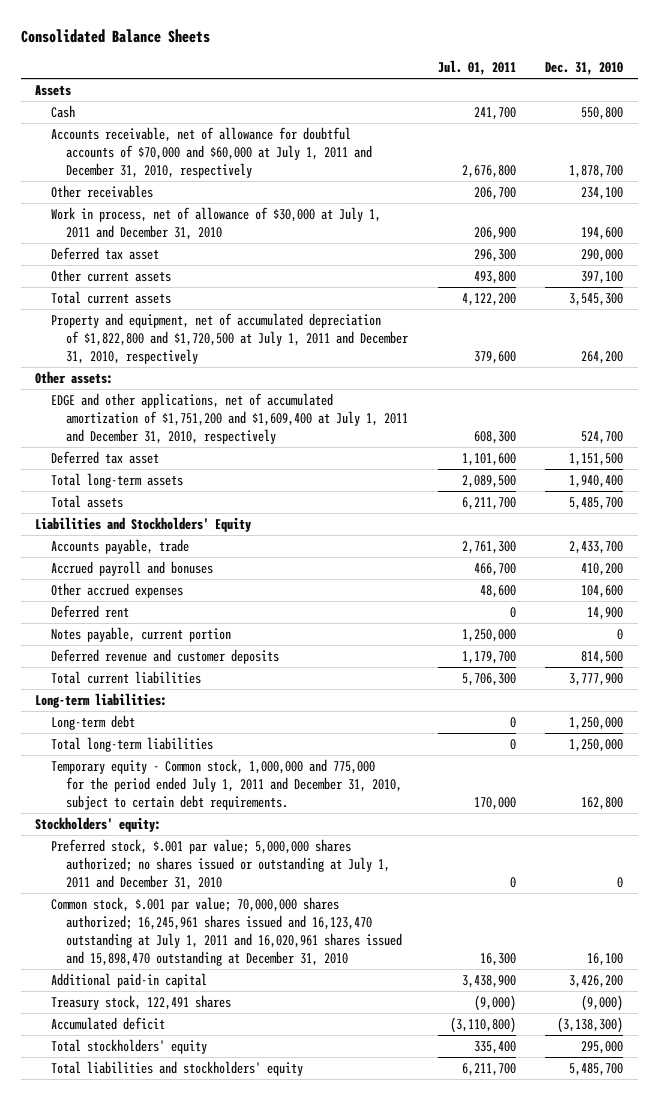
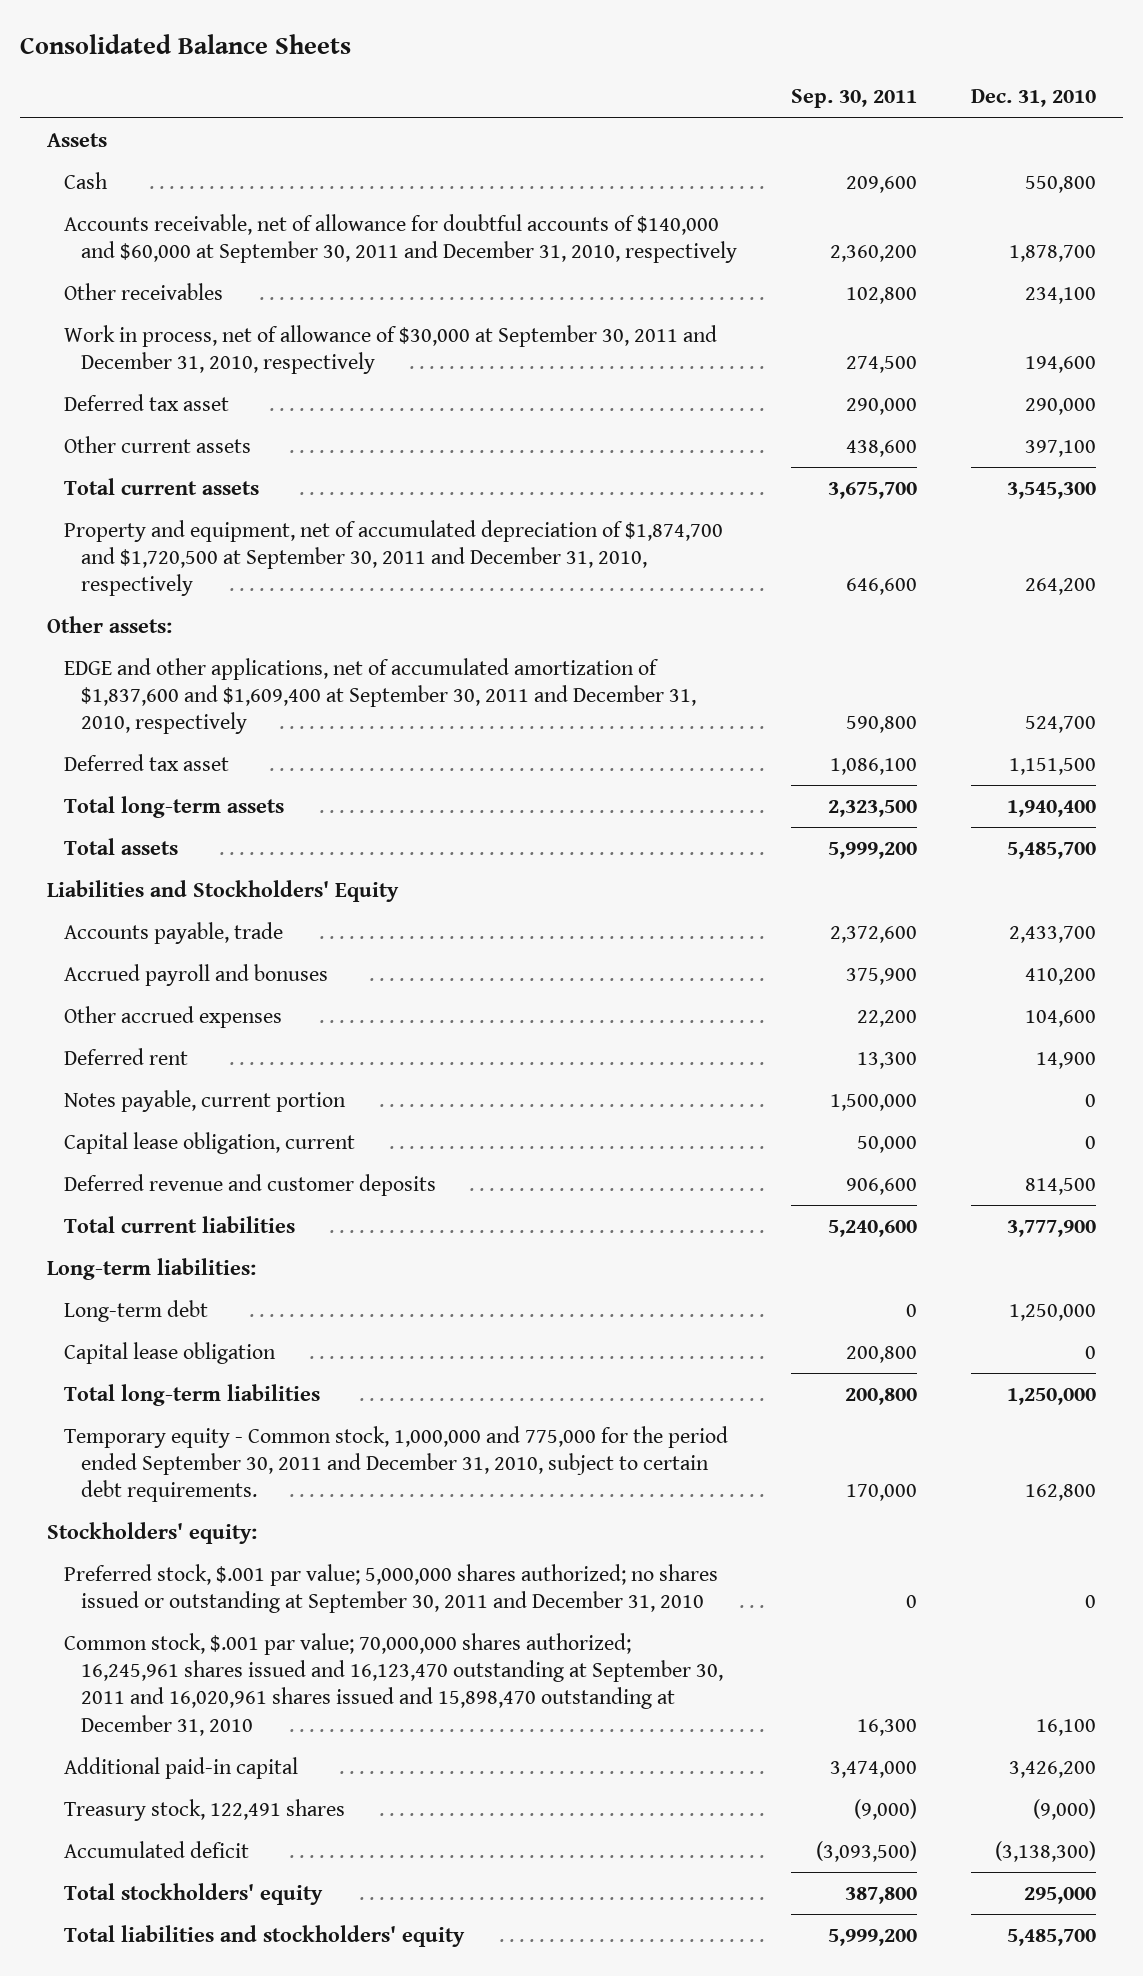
[437,60,516,76] Jul. 01, 2011 -> none
none -> [790,89,917,109] Sep. 30, 2011
[50,126,373,178] Accounts receivable, net of allowance for doubtful accounts of $70,000 and $60,000 at July 1, 2011 and December 31, 2010, respectively -> [63,213,737,264] Accounts receivable, net of allowance for doubtful accounts of $140,000 and $60,000 at September 30, 2011 and December 31, 2010, respectively
[50,206,381,240] Work in process, net of allowance of $30,000 at July 1, 2011 and December 31, 2010 -> [63,324,717,375] Work in process, net of allowance of $30,000 at September 30, 2011 and December 31, 2010, respectively
[50,312,409,364] Property and equipment, net of accumulated depreciation of $1,822,800 and $1,720,500 at July 1, 2011 and December 31, 2010, respectively -> [63,519,723,597] Property and equipment, net of accumulated depreciation of $1,874,700 and $1,720,500 at September 30, 2011 and December 31, 2010, respectively
[50,392,409,444] EDGE and other applications, net of accumulated amortization of $1,751,200 and $1,609,400 at July 1, 2011 and December 31, 2010, respectively -> [63,657,696,735] EDGE and other applications, net of accumulated amortization of $1,837,600 and $1,609,400 at September 30, 2011 and December 31, 2010, respectively
none -> [63,1131,355,1154] Capital lease obligation, current
none -> [63,1341,276,1364] Capital lease obligation
[50,758,403,810] Temporary equity - Common stock, 1,000,000 and 775,000 for the period ended July 1, 2011 and December 31, 2010, subject to certain debt requirements. -> [63,1425,728,1503] Temporary equity - Common stock, 1,000,000 and 775,000 for the period ended September 30, 2011 and December 31, 2010, subject to certain debt requirements.
[50,838,391,890] Preferred stock, $.001 par value; 5,000,000 shares authorized; no shares issued or outstanding at July 1, 2011 and December 31, 2010 -> [63,1563,718,1614] Preferred stock, $.001 par value; 5,000,000 shares authorized; no shares issued or outstanding at September 30, 2011 and December 31, 2010
[50,896,403,966] Common stock, $.001 par value; 70,000,000 shares authorized; 16,245,961 shares issued and 16,123,470 outstanding at July 1, 2011 and 16,020,961 shares issued and 15,898,470 outstanding at December 31, 2010 -> [63,1632,723,1736] Common stock, $.001 par value; 70,000,000 shares authorized; 16,245,961 shares issued and 16,123,470 outstanding at September 30, 2011 and 16,020,961 shares issued and 15,898,470 outstanding at December 31, 2010

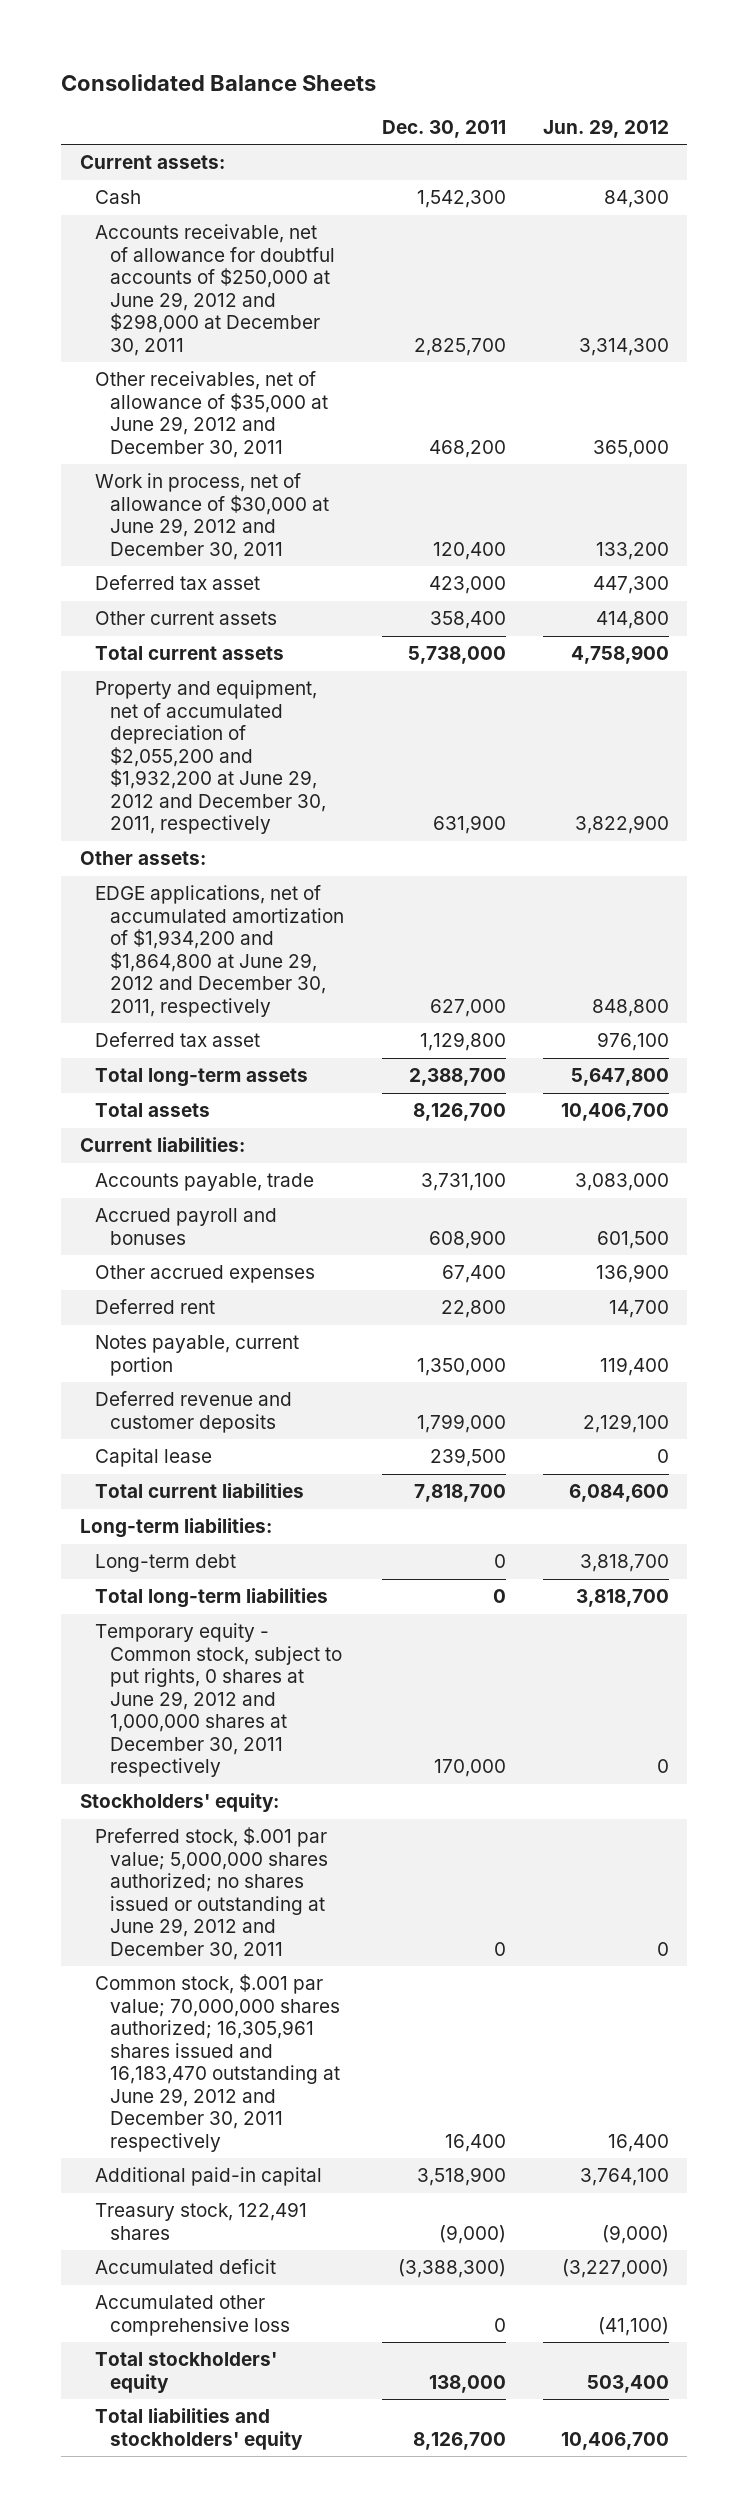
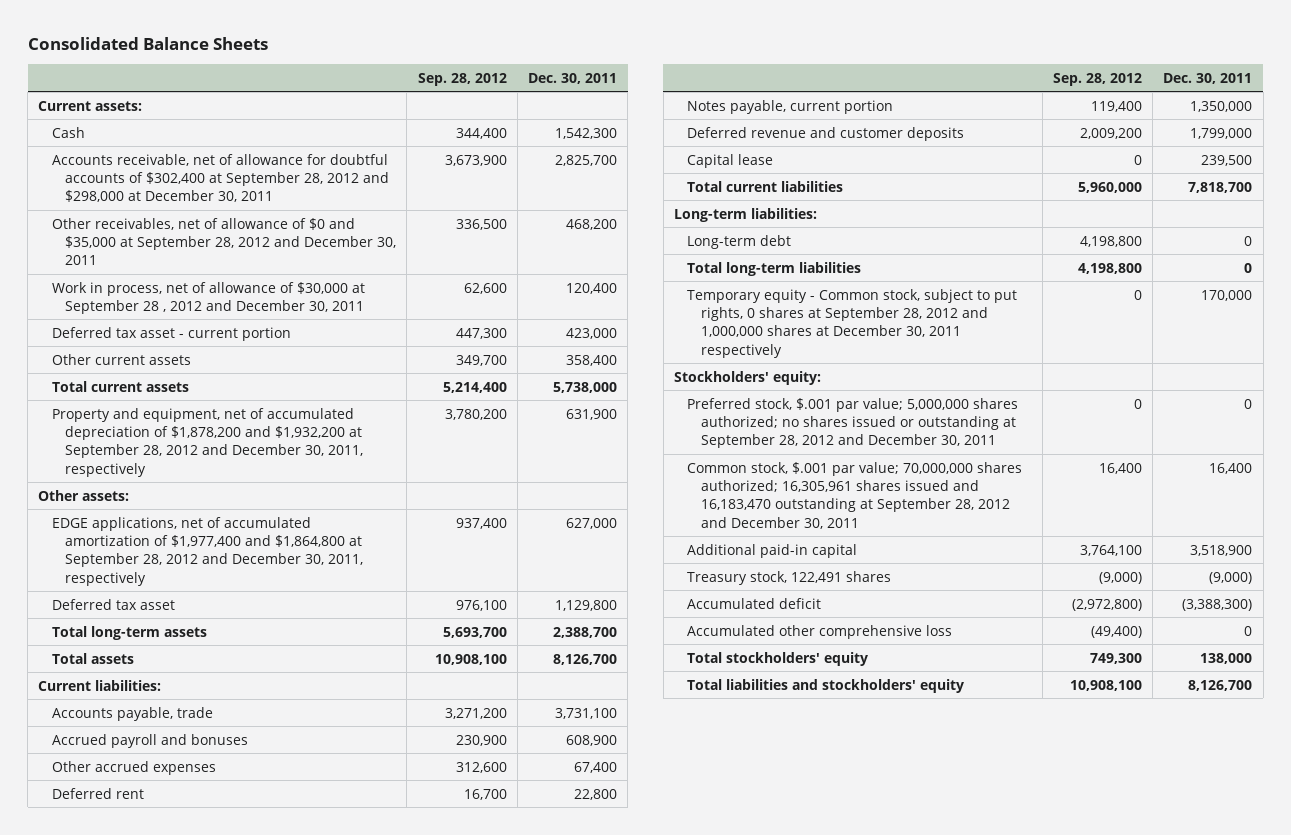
[542,119,669,139] Jun. 29, 2012 -> none
none -> [417,72,507,86] Sep. 28, 2012
[94,224,336,356] Accounts receivable, net of allowance for doubtful accounts of $250,000 at June 29, 2012 and $298,000 at December 30, 2011 -> [51,153,390,203] Accounts receivable, net of allowance for doubtful accounts of $302,400 at September 28, 2012 and $298,000 at December 30, 2011
[94,371,329,458] Other receivables, net of allowance of $35,000 at June 29, 2012 and December 30, 2011 -> [51,217,397,266] Other receivables, net of allowance of $0 and $35,000 at September 28, 2012 and December 30, 2011
[94,473,330,560] Work in process, net of allowance of $30,000 at June 29, 2012 and December 30, 2011 -> [51,281,365,314] Work in process, net of allowance of $30,000 at September 28 , 2012 and December 30, 2011
[94,575,260,591] Deferred tax asset -> [51,326,291,341] Deferred tax asset - current portion
[94,680,327,835] Property and equipment, net of accumulated depreciation of $2,055,200 and $1,932,200 at June 29, 2012 and December 30, 2011, respectively -> [51,407,364,477] Property and equipment, net of accumulated depreciation of $1,878,200 and $1,932,200 at September 28, 2012 and December 30, 2011, respectively
[94,885,345,1017] EDGE applications, net of accumulated amortization of $1,934,200 and $1,864,800 at June 29, 2012 and December 30, 2011, respectively -> [51,516,364,586] EDGE applications, net of accumulated amortization of $1,977,400 and $1,864,800 at September 28, 2012 and December 30, 2011, respectively
[94,1623,343,1778] Temporary equity - Common stock, subject to put rights, 0 shares at June 29, 2012 and 1,000,000 shares at December 30, 2011 respectively -> [687,288,1018,358] Temporary equity - Common stock, subject to put rights, 0 shares at September 28, 2012 and 1,000,000 shares at December 30, 2011 respectively
[94,1827,329,1960] Preferred stock, $.001 par value; 5,000,000 shares authorized; no shares issued or outstanding at June 29, 2012 and December 30, 2011 -> [687,397,1019,449] Preferred stock, $.001 par value; 5,000,000 shares authorized; no shares issued or outstanding at September 28, 2012 and December 30, 2011
[94,1974,341,2152] Common stock, $.001 par value; 70,000,000 shares authorized; 16,305,961 shares issued and 16,183,470 outstanding at June 29, 2012 and December 30, 2011 respectively -> [687,461,1023,529] Common stock, $.001 par value; 70,000,000 shares authorized; 16,305,961 shares issued and 16,183,470 outstanding at September 28, 2012 and December 30, 2011

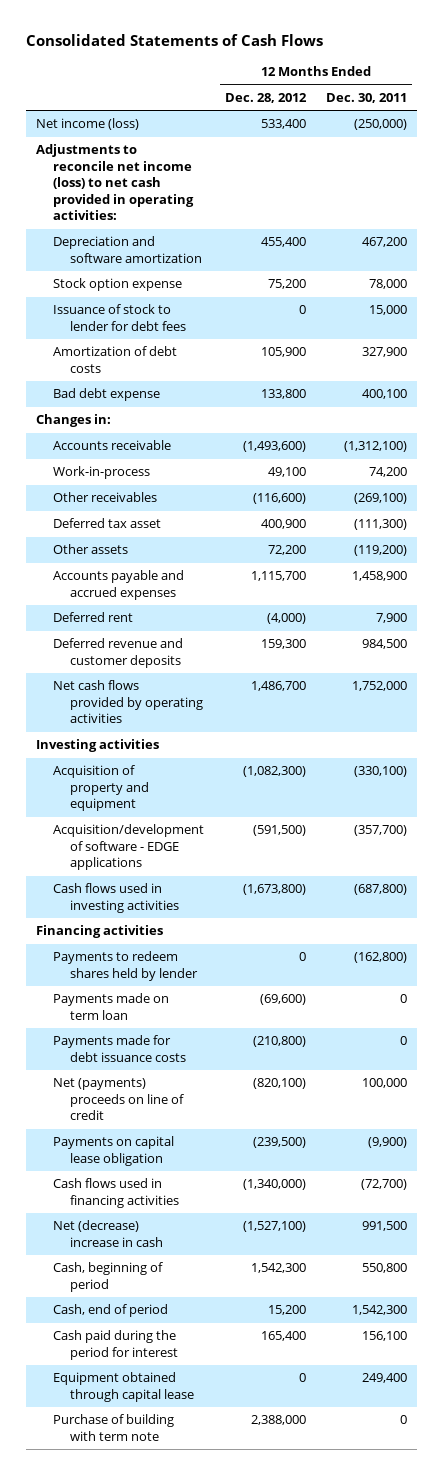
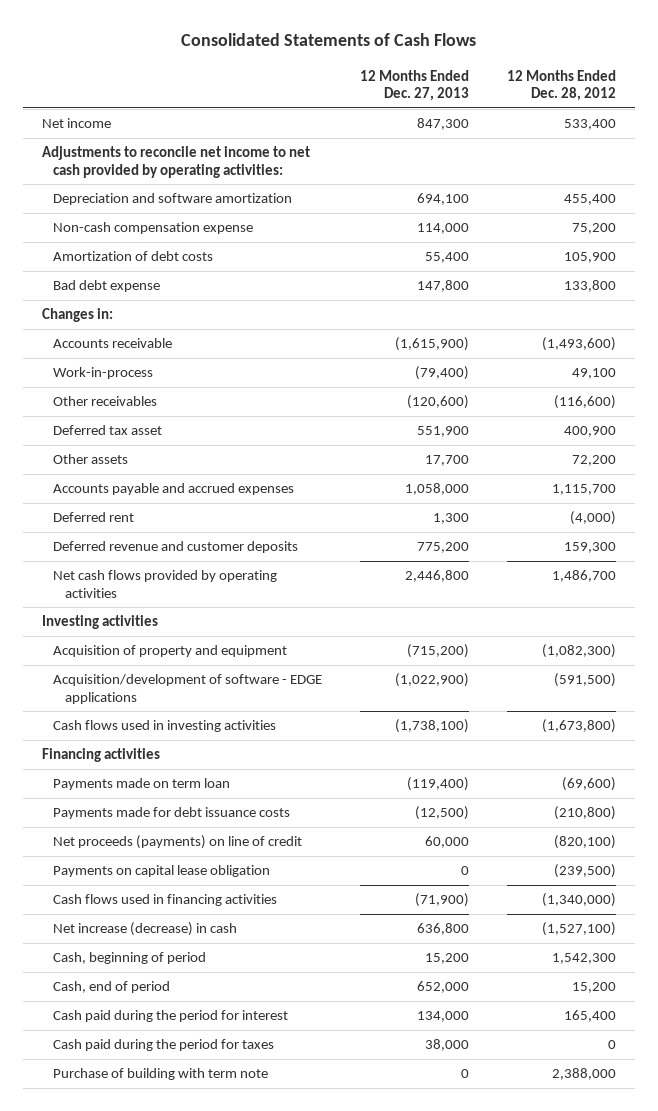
[326,92,408,103] Dec. 30, 2011 -> none
none -> [360,69,470,102] 12 Months Ended Dec. 27, 2013
[36,118,140,131] Net income (loss) -> [41,118,111,129] Net income
[36,144,195,221] Adjustments to reconcile net income (loss) to net cash provided in operating activities: -> [41,146,310,178] Adjustments to reconcile net income to net cash provided by operating activities:
[53,304,187,331] Issuance of stock to lender for debt fees -> none
[53,278,183,292] Stock option expense -> [53,222,254,235] Non-cash compensation expense
[53,951,199,981] Payments to redeem shares held by lender -> none
[53,1078,185,1121] Net (payments) proceeds on line of credit -> [53,835,303,850] Net proceeds (payments) on line of credit
[53,1220,164,1247] Net (decrease) increase in cash -> [53,922,238,937] Net increase (decrease) in cash
[53,1372,195,1402] Equipment obtained through capital lease -> none
none -> [53,1039,275,1052] Cash paid during the period for taxes

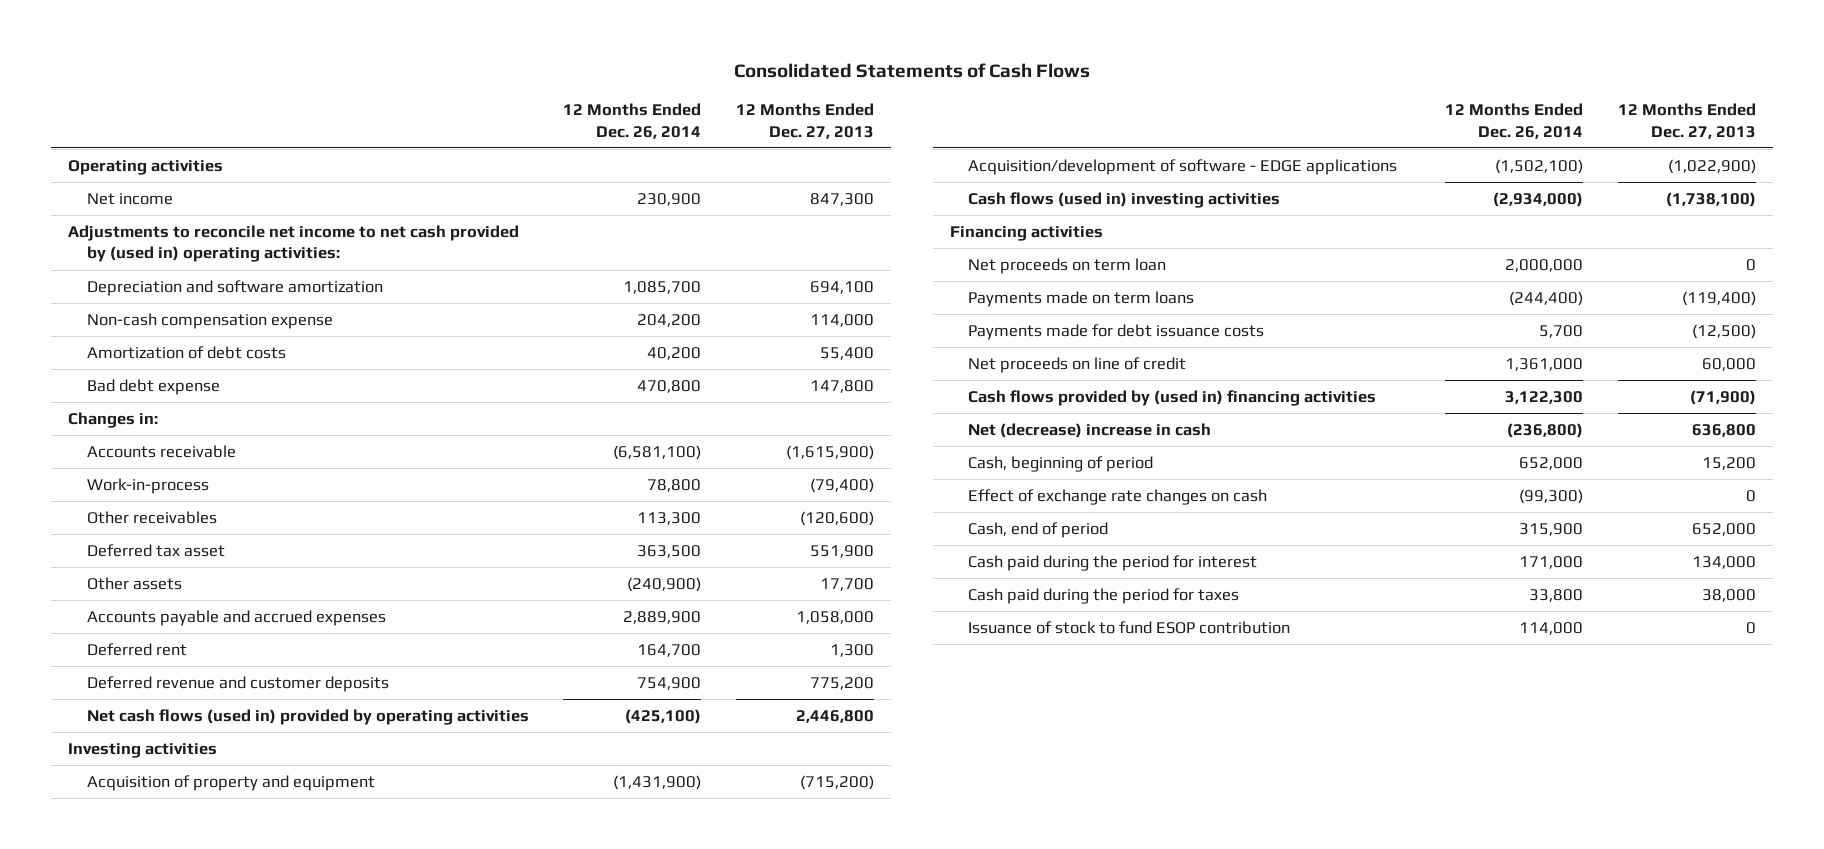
[507,69,617,102] 12 Months Ended Dec. 28, 2012 -> none
none -> [563,103,702,139] 12 Months Ended Dec. 26, 2014
none -> [68,160,224,176] Operating activities
[41,146,310,178] Adjustments to reconcile net income to net cash provided by operating activities: -> [68,225,520,263] Adjustments to reconcile net income to net cash provided by (used in) operating activities:
[53,570,278,598] Net cash flows provided by operating activities -> [86,709,529,726] Net cash flows (used in) provided by operating activities
[53,720,277,733] Cash flows used in investing activities -> [968,192,1281,209] Cash flows (used in) investing activities
none -> [968,258,1167,275] Net proceeds on term loan
[53,778,231,791] Payments made on term loan -> [968,291,1195,308] Payments made on term loans
[53,865,271,878] Payments on capital lease obligation -> none
[53,835,303,850] Net proceeds (payments) on line of credit -> [968,357,1187,374] Net proceeds on line of credit
[53,894,278,907] Cash flows used in financing activities -> [968,390,1377,407] Cash flows provided by (used in) financing activities
[53,922,238,937] Net increase (decrease) in cash -> [968,423,1212,439] Net (decrease) increase in cash
none -> [968,489,1268,506] Effect of exchange rate changes on cash
[53,1068,269,1081] Purchase of building with term note -> none
none -> [968,621,1291,635] Issuance of stock to fund ESOP contribution

